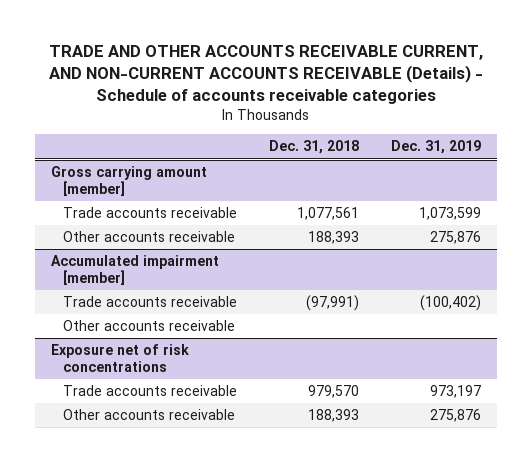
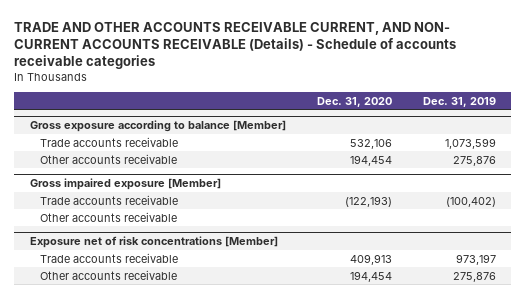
[49,45,484,104] TRADE AND OTHER ACCOUNTS RECEIVABLE CURRENT, AND NON-CURRENT ACCOUNTS RECEIVABLE (Details) - Schedule of accounts receivable categories -> [14,21,457,70] TRADE AND OTHER ACCOUNTS RECEIVABLE CURRENT, AND NON- CURRENT ACCOUNTS RECEIVABLE (Details) - Schedule of accounts receivable categories
[269,140,360,155] Dec. 31, 2018 -> none
none -> [316,96,392,107] Dec. 31, 2020
[51,166,208,196] Gross carrying amount [member] -> [29,120,286,133] Gross exposure according to balance [Member]
[51,255,220,285] Accumulated impairment [member] -> [29,178,221,191] Gross impaired exposure [Member]
[51,344,190,372] Exposure net of risk concentrations -> [29,236,278,249] Exposure net of risk concentrations [Member]

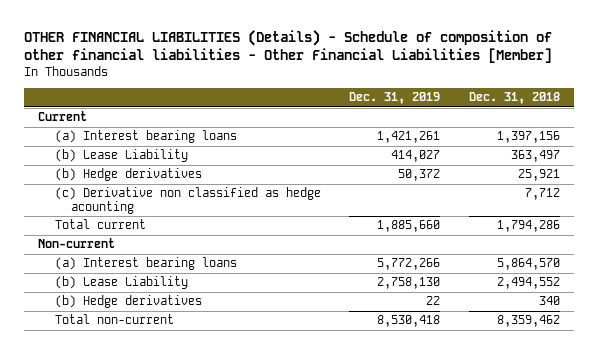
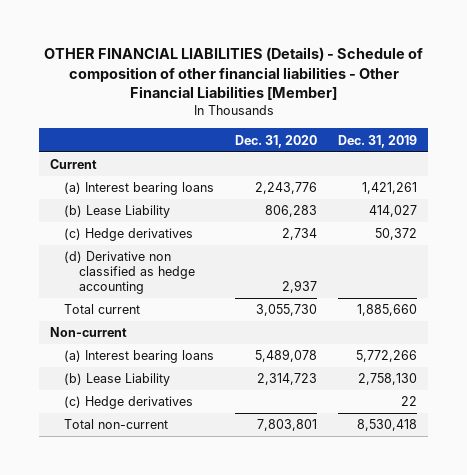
[468,92,560,105] Dec. 31, 2018 -> none
none -> [235,134,318,148] Dec. 31, 2020
[54,168,202,182] (b) Hedge derivatives -> [64,228,194,242] (c) Hedge derivatives
[54,187,321,214] (c) Derivative non classified as hedge acounting -> [64,251,195,294] (d) Derivative non classified as hedge accounting
[54,295,202,309] (b) Hedge derivatives -> [64,396,194,410] (c) Hedge derivatives

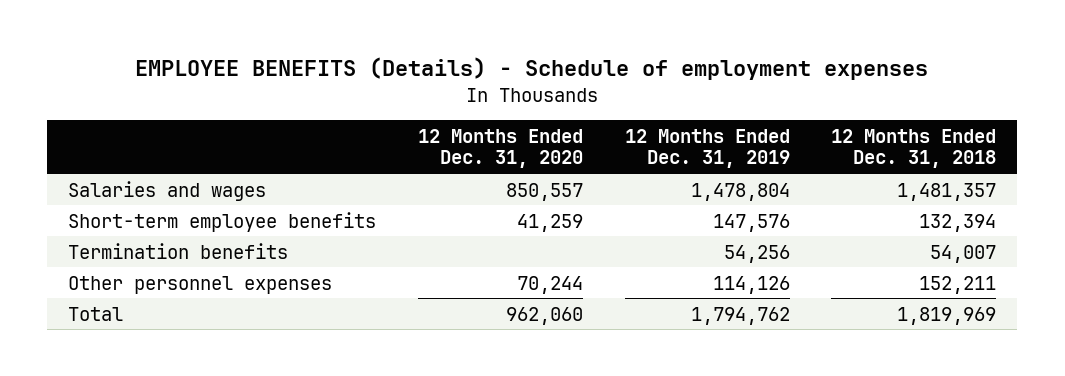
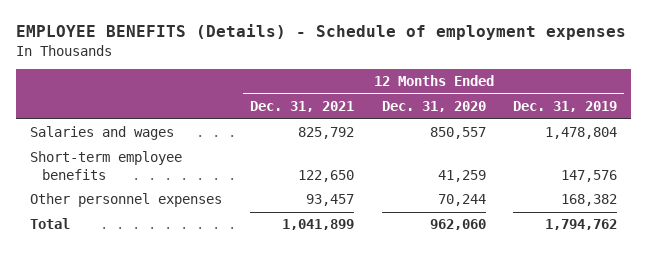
[831,128,997,169] 12 Months Ended Dec. 31, 2018 -> none
none -> [249,101,354,113] Dec. 31, 2021
[68,242,289,259] Termination benefits -> none
[712,275,790,294] 114,126 -> [561,194,618,207] 168,382

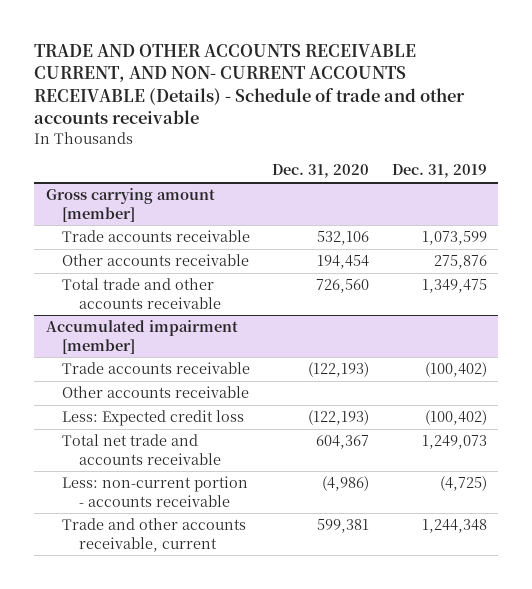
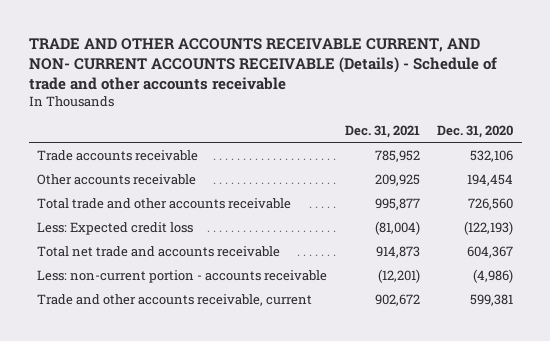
[391,164,487,179] Dec. 31, 2019 -> none
none -> [344,125,420,139] Dec. 31, 2021
[45,188,215,222] Gross carrying amount [member] -> none
[45,320,238,354] Accumulated impairment [member] -> none
[62,362,251,375] Trade accounts receivable -> none
[62,386,250,399] Other accounts receivable -> none

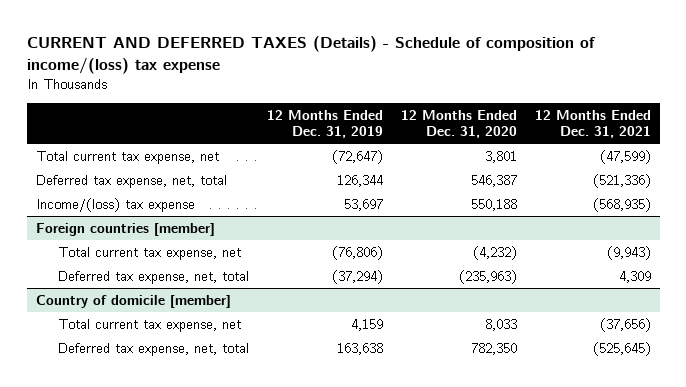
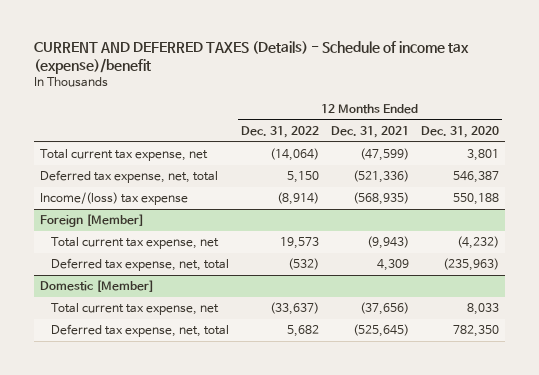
[26,36,596,75] CURRENT AND DEFERRED TAXES (Details) - Schedule of composition of income/(loss) tax expense -> [34,41,470,75] CURRENT AND DEFERRED TAXES (Details) - Schedule of income tax (expense)/benefit
[266,109,383,139] 12 Months Ended Dec. 31, 2019 -> none
none -> [240,125,319,138] Dec. 31, 2022
[35,222,215,236] Foreign countries [member] -> [40,214,145,228] Foreign [Member]
[35,294,231,308] Country of domicile [member] -> [40,280,155,293] Domestic [Member]

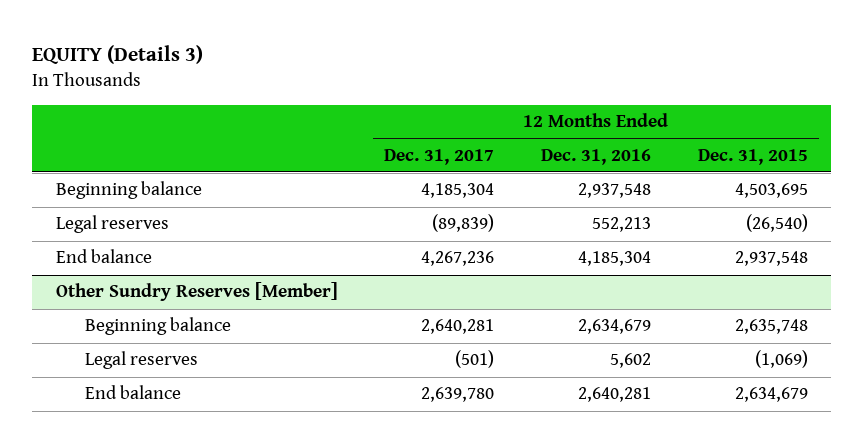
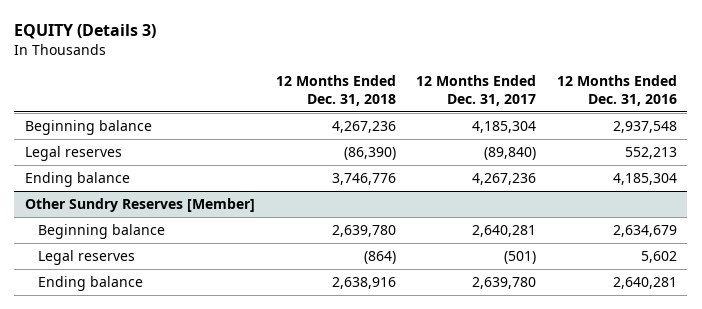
[697,148,808,165] Dec. 31, 2015 -> none
none -> [275,75,396,106] 12 Months Ended Dec. 31, 2018
[432,214,495,233] (89,839) -> [484,146,537,160] (89,840)
[55,249,152,264] End balance -> [24,171,130,187] Ending balance
[84,385,181,400] End balance -> [37,275,143,291] Ending balance

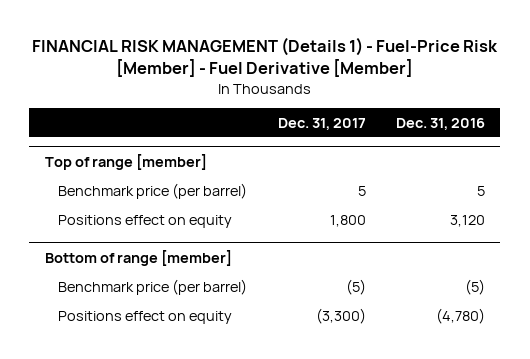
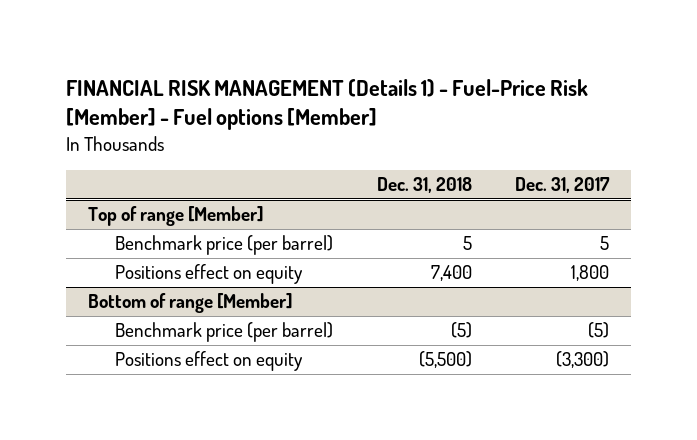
[31,36,498,78] FINANCIAL RISK MANAGEMENT (Details 1) - Fuel-Price Risk [Member] - Fuel Derivative [Member] -> [66,78,589,131] FINANCIAL RISK MANAGEMENT (Details 1) - Fuel-Price Risk [Member] - Fuel options [Member]
[396,117,486,130] Dec. 31, 2016 -> none
none -> [376,177,472,194] Dec. 31, 2018
[44,153,207,170] Top of range [member] -> [88,206,265,227] Top of range [Member]
[44,249,232,266] Bottom of range [member] -> [88,293,294,314] Bottom of range [Member]

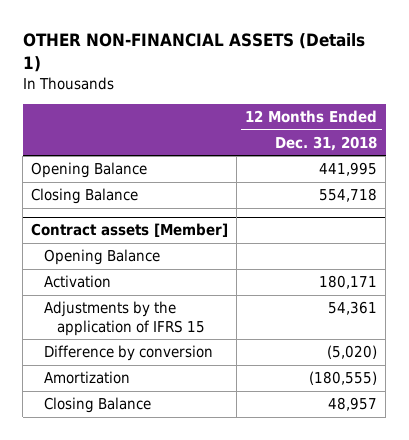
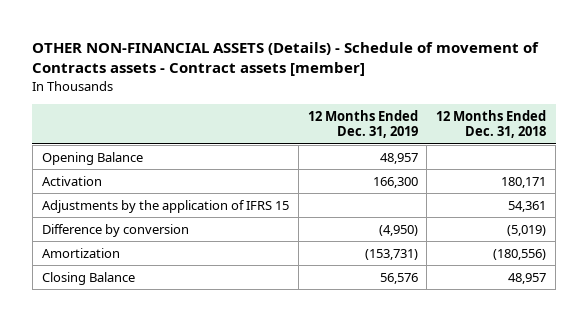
[22,32,365,72] OTHER NON-FINANCIAL ASSETS (Details 1) -> [32,41,540,77] OTHER NON-FINANCIAL ASSETS (Details) - Schedule of movement of Contracts assets - Contract assets [member]
none -> [307,109,418,139] 12 Months Ended Dec. 31, 2019
[31,162,148,179] Opening Balance -> none
[31,188,139,205] Closing Balance -> none
[31,223,229,238] Contract assets [Member] -> none
[327,345,378,360] (5,020) -> [507,224,547,236] (5,019)
[309,371,378,386] (180,555) -> [493,248,547,260] (180,556)

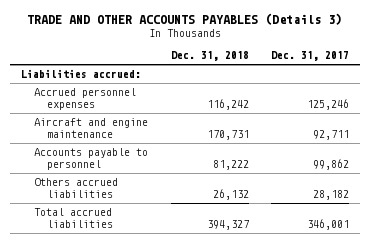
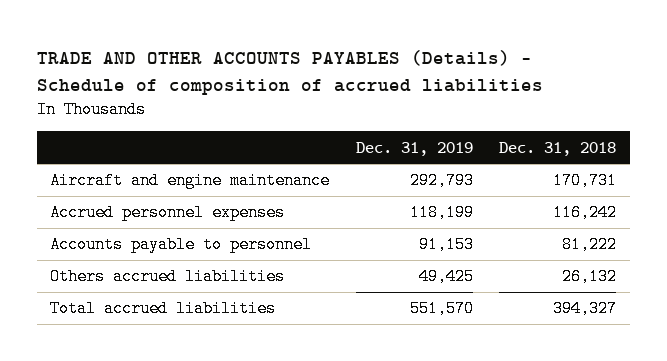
[27,13,343,26] TRADE AND OTHER ACCOUNTS PAYABLES (Details 3) -> [37,50,544,95] TRADE AND OTHER ACCOUNTS PAYABLES (Details) - Schedule of composition of accrued liabilities
[270,51,349,62] Dec. 31, 2017 -> none
none -> [355,141,473,156] Dec. 31, 2019
[21,69,142,79] Liabilities accrued: -> none
[34,88,137,110] Accrued personnel expenses -> [50,204,286,222] Accrued personnel expenses

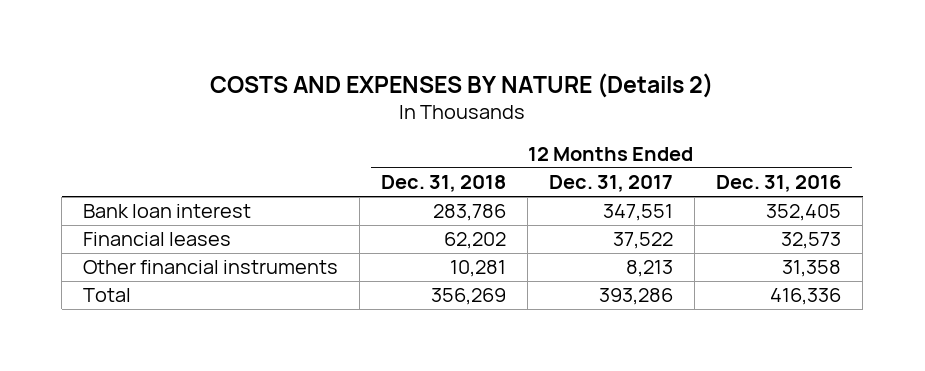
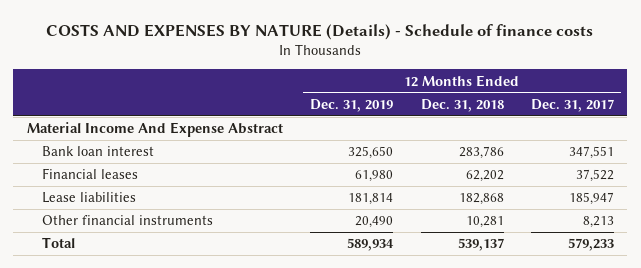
[210,72,714,98] COSTS AND EXPENSES BY NATURE (Details 2) -> [46,23,594,40] COSTS AND EXPENSES BY NATURE (Details) - Schedule of finance costs
[716,175,842,193] Dec. 31, 2016 -> none
none -> [310,98,394,112] Dec. 31, 2019
none -> [26,122,283,138] Material Income And Expense Abstract
none -> [41,192,136,204] Lease liabilities
[431,288,507,306] 356,269 -> [457,238,504,252] 539,137
[599,288,674,306] 393,286 -> [567,238,614,252] 579,233

